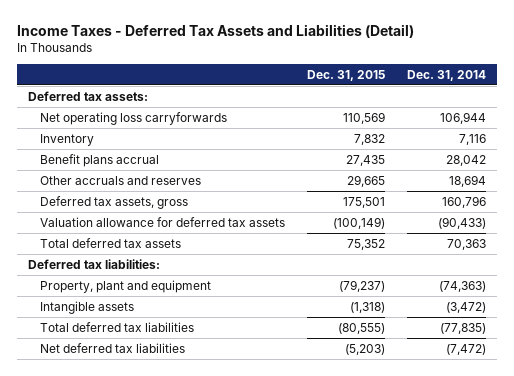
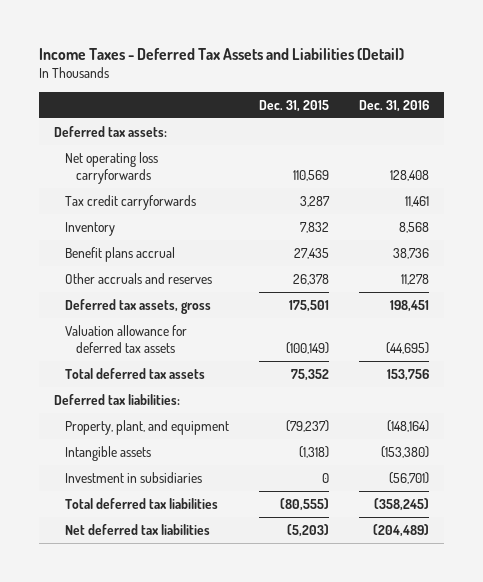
[407,69,487,81] Dec. 31, 2014 -> none
none -> [358,99,429,112] Dec. 31, 2016
none -> [65,194,197,210] Tax credit carryforwards
[347,174,386,187] 29,665 -> [292,273,329,285] 26,378
[40,279,212,293] Property, plant and equipment -> [65,419,230,435] Property, plant, and equipment
none -> [65,471,203,483] Investment in subsidiaries

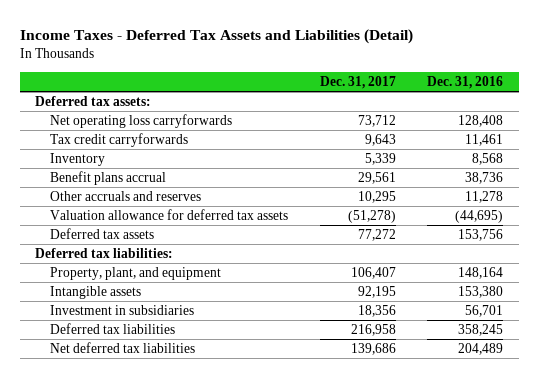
[258,99,329,112] Dec. 31, 2015 -> none
none -> [319,75,396,89] Dec. 31, 2017
[65,298,212,314] Deferred tax assets, gross -> none
[65,367,206,379] Total deferred tax assets -> [49,228,154,240] Deferred tax assets
[386,419,429,432] (148,164) -> [458,267,504,280] 148,164
[380,445,429,458] (153,380) -> [458,286,504,299] 153,380
[388,471,429,484] (56,701) -> [465,305,504,318] 56,701
[65,497,219,509] Total deferred tax liabilities -> [49,323,175,335] Deferred tax liabilities
[373,497,429,511] (358,245) -> [458,324,504,337] 358,245
[372,523,429,537] (204,489) -> [458,343,504,356] 204,489

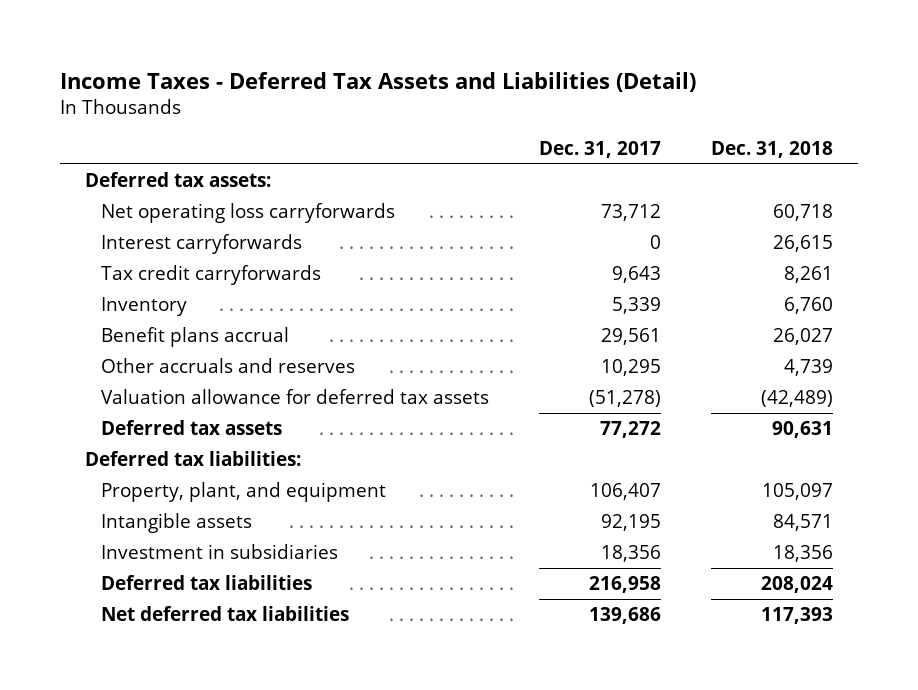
[427,75,504,89] Dec. 31, 2016 -> none
none -> [710,140,833,158] Dec. 31, 2018
none -> [100,234,302,255] Interest carryforwards

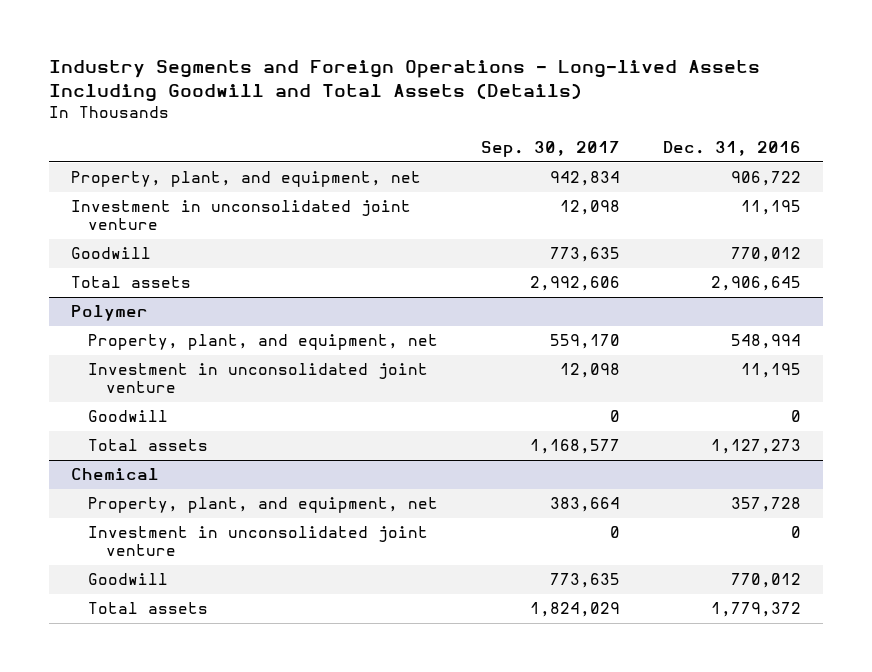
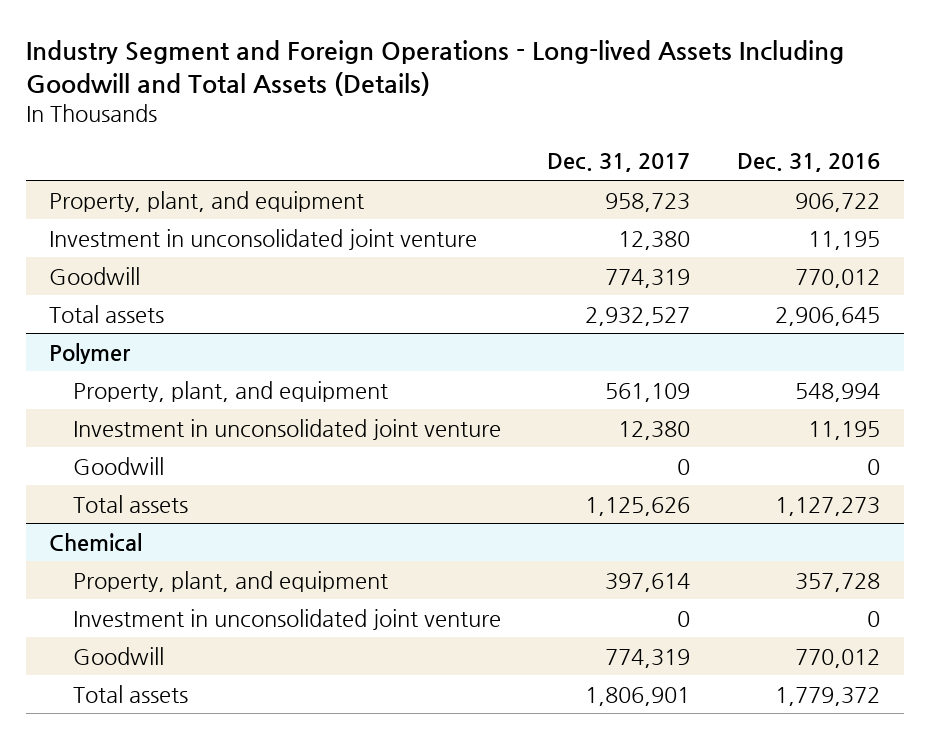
[49,60,761,103] Industry Segments and Foreign Operations - Long-lived Assets Including Goodwill and Total Assets (Details) -> [25,39,844,96] Industry Segment and Foreign Operations - Long-lived Assets Including Goodwill and Total Assets (Details)
[481,141,621,158] Sep. 30, 2017 -> none
none -> [547,153,691,173] Dec. 31, 2017
[70,171,421,188] Property, plant, and equipment, net -> [49,190,365,212] Property, plant, and equipment
[88,334,439,351] Property, plant, and equipment, net -> [72,380,388,402] Property, plant, and equipment
[88,497,439,514] Property, plant, and equipment, net -> [72,570,388,592] Property, plant, and equipment

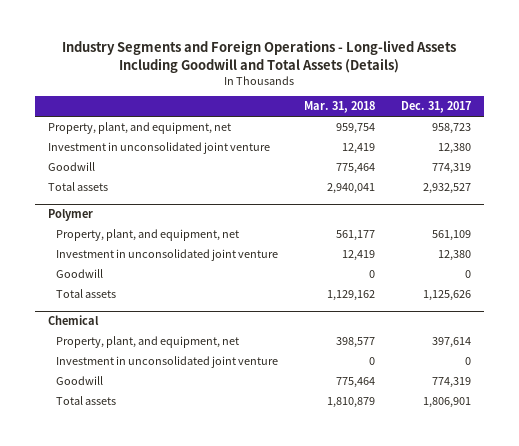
[25,39,844,96] Industry Segment and Foreign Operations - Long-lived Assets Including Goodwill and Total Assets (Details) -> [62,40,457,73] Industry Segments and Foreign Operations - Long-lived Assets Including Goodwill and Total Assets (Details)
[737,153,881,173] Dec. 31, 2016 -> none
none -> [303,101,375,114] Mar. 31, 2018
[49,190,365,212] Property, plant, and equipment -> [47,122,231,135] Property, plant, and equipment, net
[72,380,388,402] Property, plant, and equipment -> [55,229,239,242] Property, plant, and equipment, net
[72,570,388,592] Property, plant, and equipment -> [55,336,239,349] Property, plant, and equipment, net

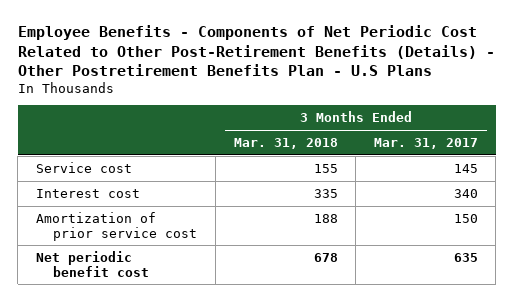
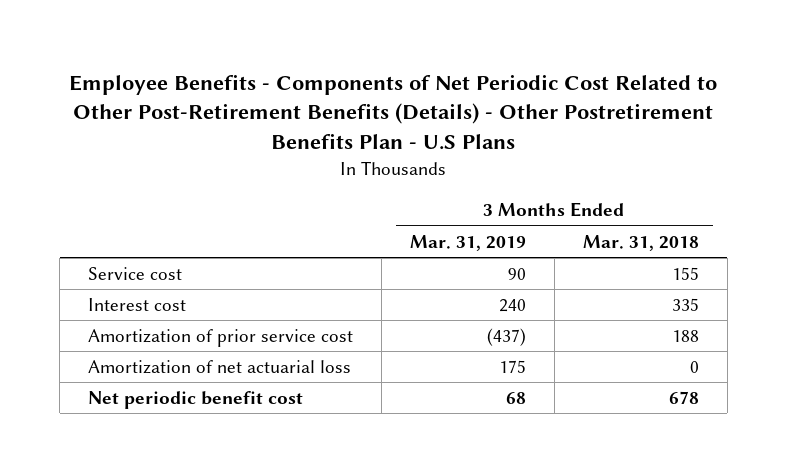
[373,137,478,149] Mar. 31, 2017 -> none
none -> [409,234,526,251] Mar. 31, 2019
none -> [88,359,352,374] Amortization of net actuarial loss

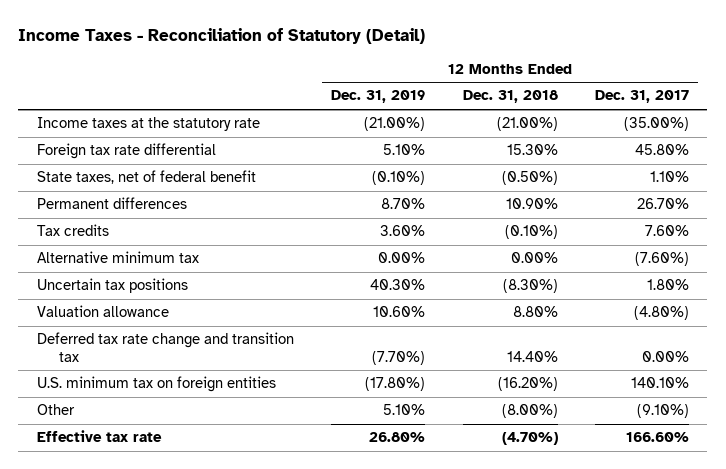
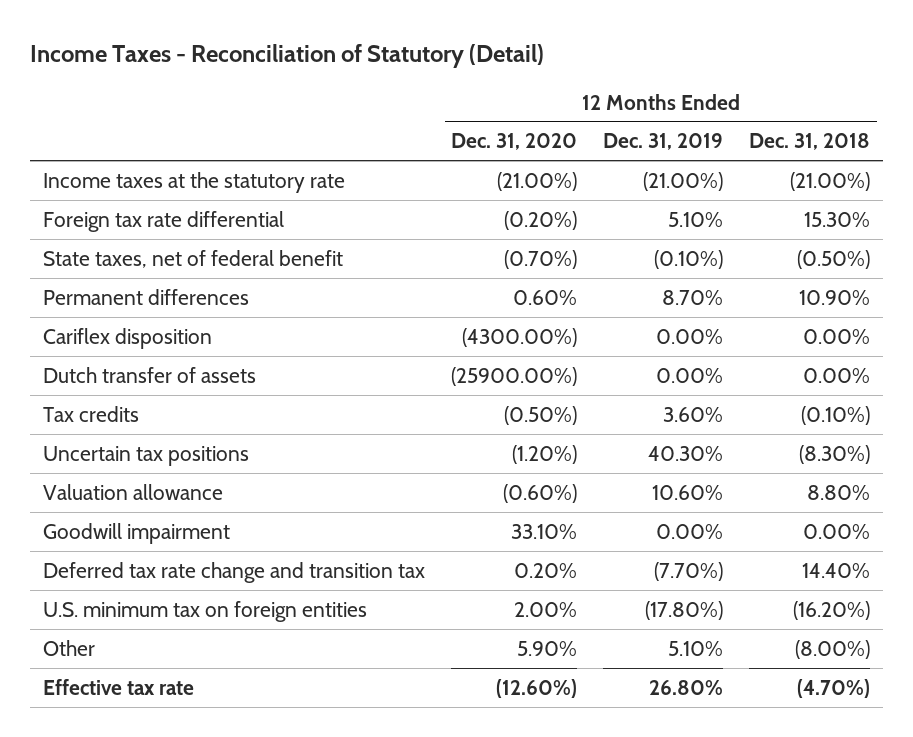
[594,90,689,104] Dec. 31, 2017 -> none
none -> [451,133,578,151] Dec. 31, 2020
none -> [42,327,212,349] Cariflex disposition
none -> [42,366,256,383] Dutch transfer of assets
[36,251,199,264] Alternative minimum tax -> none
none -> [42,522,230,544] Goodwill impairment

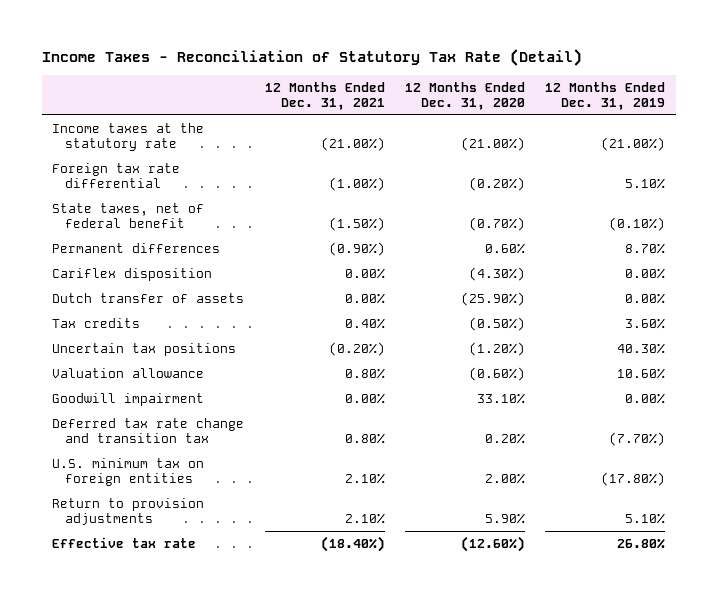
[29,44,544,69] Income Taxes - Reconciliation of Statutory (Detail) -> [42,48,583,66] Income Taxes - Reconciliation of Statutory Tax Rate (Detail)
[749,133,871,151] Dec. 31, 2018 -> none
none -> [264,81,385,110] 12 Months Ended Dec. 31, 2021
[462,327,578,347] (4300.00%) -> [469,267,526,282] (4.30%)
[451,366,578,386] (25900.00%) -> [461,292,526,307] (25.90%)
[42,639,95,656] Other -> [52,498,205,526] Return to provision adjustments

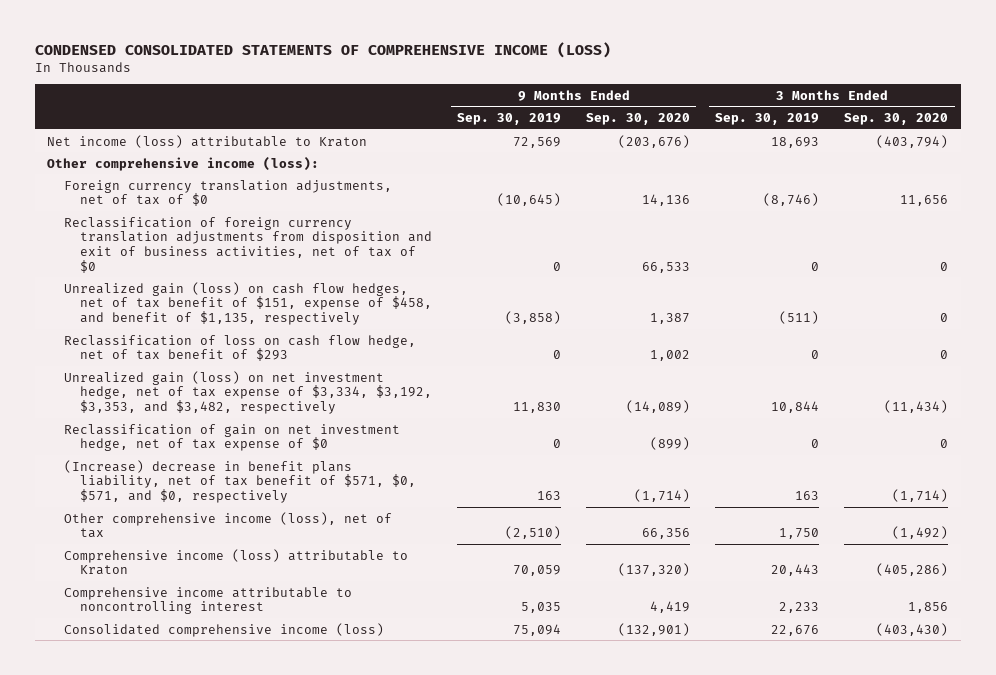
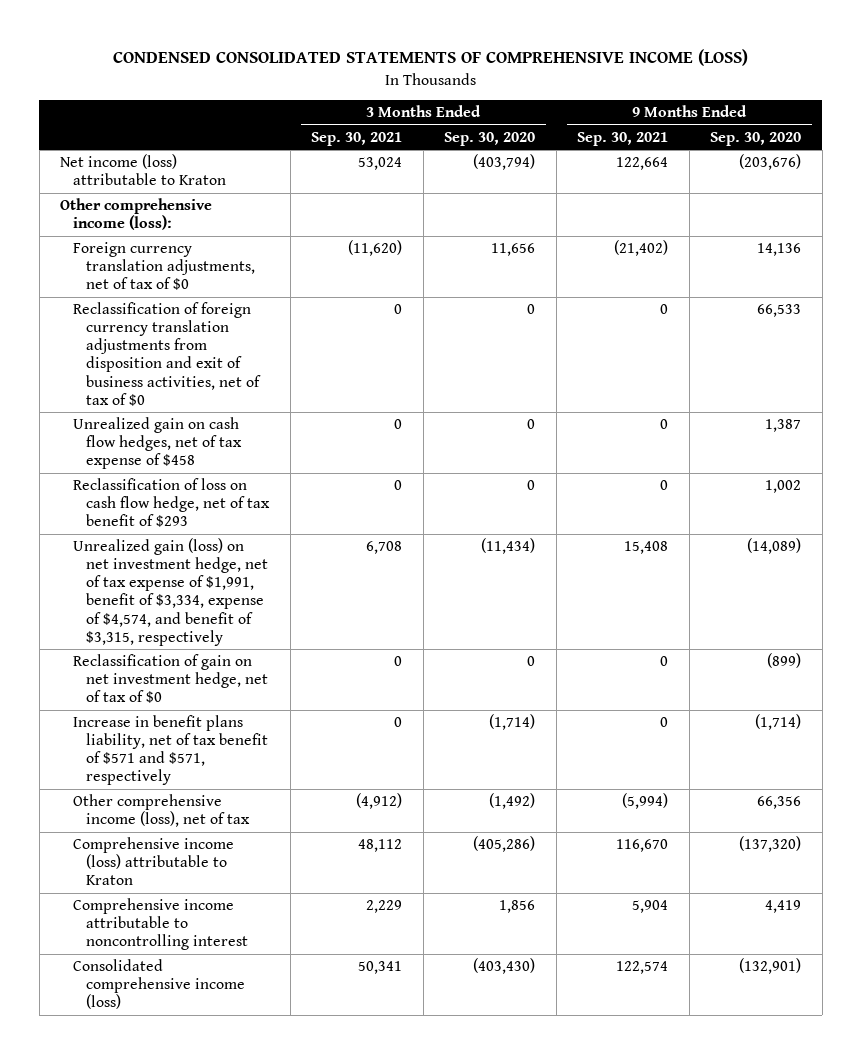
[457,113,562,126] Sep. 30, 2019 -> none
[715,113,820,126] Sep. 30, 2019 -> none
none -> [311,131,403,146] Sep. 30, 2021
none -> [577,131,669,146] Sep. 30, 2021
[63,281,432,326] Unrealized gain (loss) on cash flow hedges, net of tax benefit of $151, expense of $458, and benefit of $1,135, respectively -> [73,417,243,470] Unrealized gain on cash flow hedges, net of tax expense of $458
[63,370,432,415] Unrealized gain (loss) on net investment hedge, net of tax expense of $3,334, $3,192, $3,353, and $3,482, respectively -> [73,538,269,646] Unrealized gain (loss) on net investment hedge, net of tax expense of $1,991, benefit of $3,334, expense of $4,574, and benefit of $3,315, respectively
[63,423,400,452] Reclassification of gain on net investment hedge, net of tax expense of $0 -> [73,654,269,704] Reclassification of gain on net investment hedge, net of tax of $0
[63,459,416,504] (Increase) decrease in benefit plans liability, net of tax benefit of $571, $0, $571, and $0, respectively -> [73,715,269,786] Increase in benefit plans liability, net of tax benefit of $571 and $571, respectively

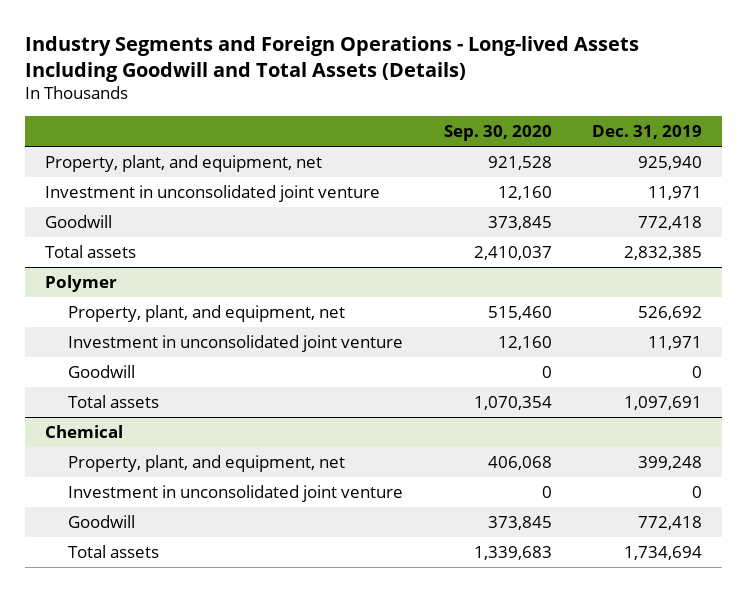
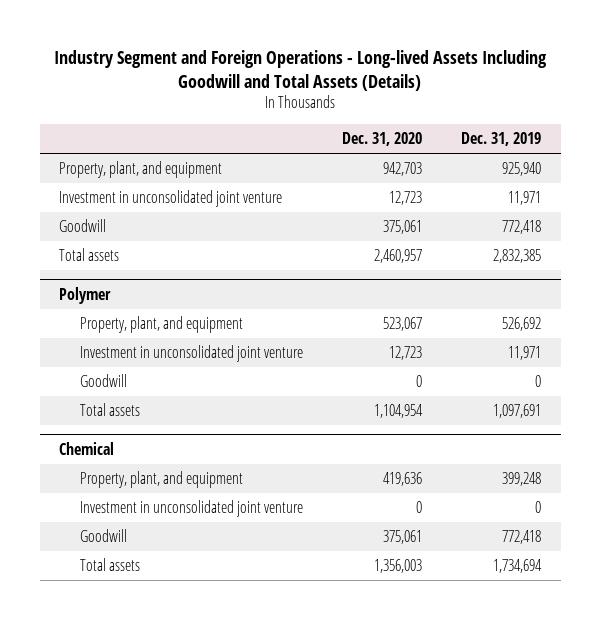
[24,35,639,82] Industry Segments and Foreign Operations - Long-lived Assets Including Goodwill and Total Assets (Details) -> [54,49,548,91] Industry Segment and Foreign Operations - Long-lived Assets Including Goodwill and Total Assets (Details)
[443,125,552,142] Sep. 30, 2020 -> none
none -> [341,131,422,146] Dec. 31, 2020
[44,154,322,172] Property, plant, and equipment, net -> [59,161,223,179] Property, plant, and equipment
[68,304,346,322] Property, plant, and equipment, net -> [79,316,243,334] Property, plant, and equipment
[68,454,346,472] Property, plant, and equipment, net -> [79,471,243,489] Property, plant, and equipment

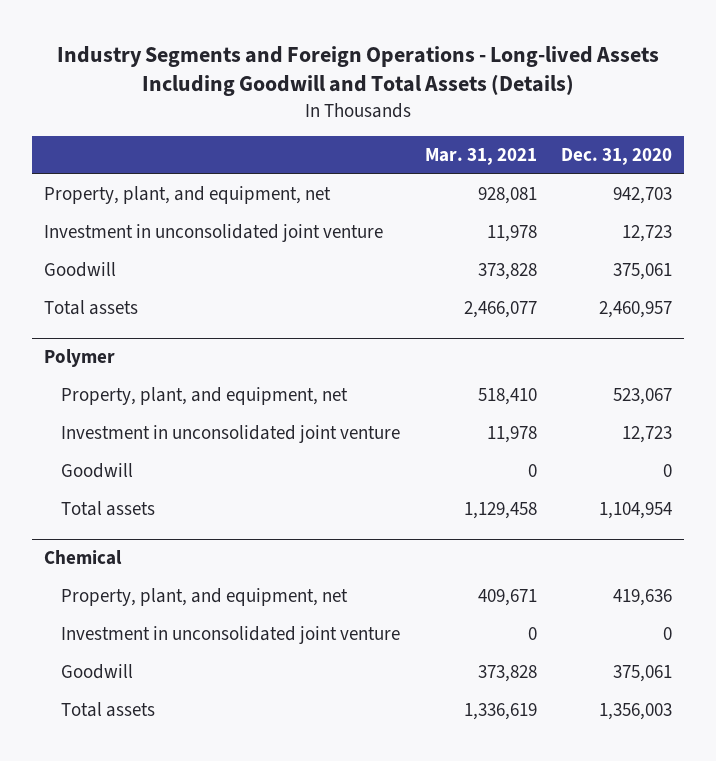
[54,49,548,91] Industry Segment and Foreign Operations - Long-lived Assets Including Goodwill and Total Assets (Details) -> [56,45,659,97] Industry Segments and Foreign Operations - Long-lived Assets Including Goodwill and Total Assets (Details)
[461,131,542,146] Dec. 31, 2019 -> none
none -> [424,148,537,166] Mar. 31, 2021
[59,161,223,179] Property, plant, and equipment -> [44,186,332,205] Property, plant, and equipment, net
[79,316,243,334] Property, plant, and equipment -> [61,387,349,406] Property, plant, and equipment, net
[79,471,243,489] Property, plant, and equipment -> [61,588,349,607] Property, plant, and equipment, net

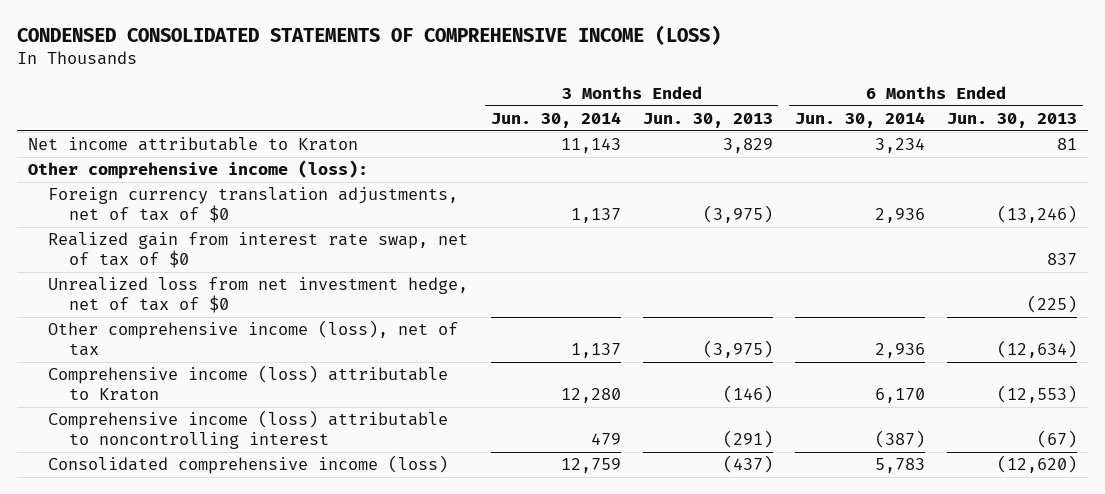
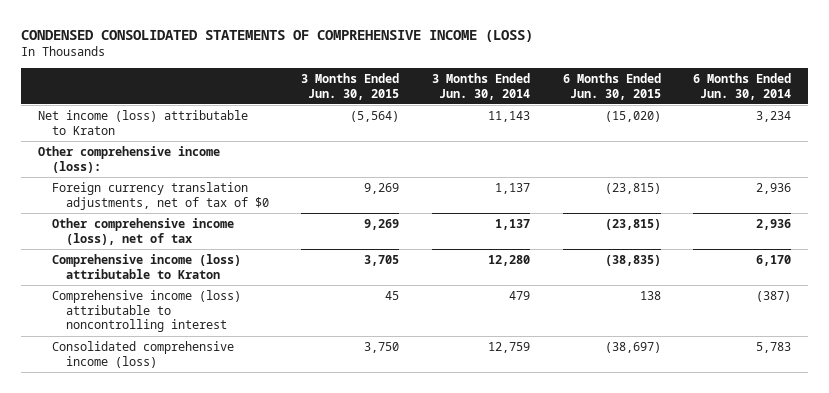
[642,112,773,128] Jun. 30, 2013 -> none
[947,112,1078,128] Jun. 30, 2013 -> none
none -> [301,72,400,100] 3 Months Ended Jun. 30, 2015
none -> [562,72,661,100] 6 Months Ended Jun. 30, 2015
[27,137,358,152] Net income attributable to Kraton -> [37,109,248,135] Net income (loss) attributable to Kraton
[48,232,469,268] Realized gain from interest rate swap, net of tax of $0 -> none
[48,277,469,313] Unrealized loss from net investment hedge, net of tax of $0 -> none

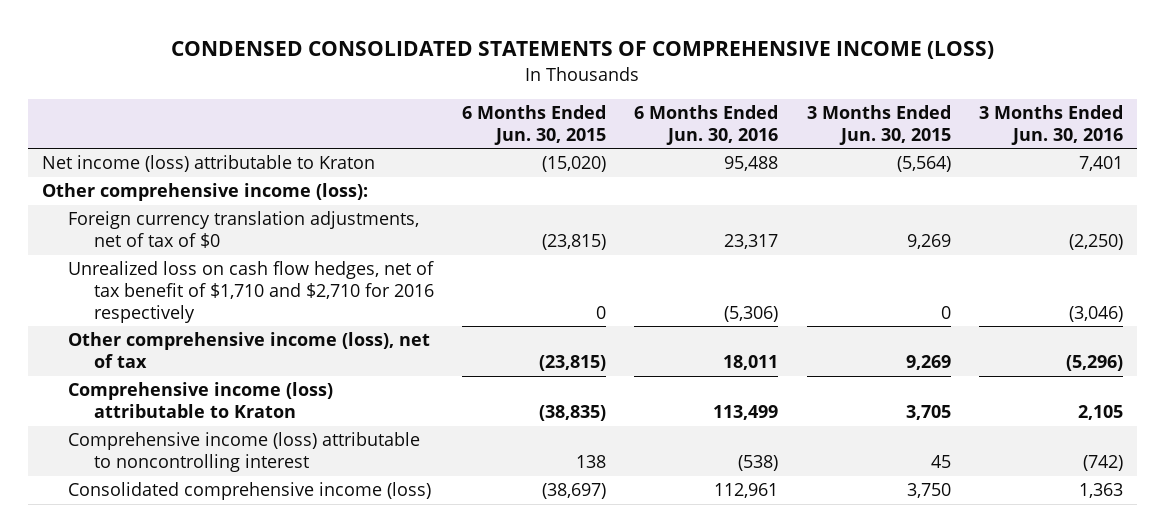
[431,72,530,100] 3 Months Ended Jun. 30, 2014 -> none
[693,72,792,100] 6 Months Ended Jun. 30, 2014 -> none
none -> [634,105,779,145] 6 Months Ended Jun. 30, 2016
none -> [978,105,1123,145] 3 Months Ended Jun. 30, 2016
none -> [67,261,434,323] Unrealized loss on cash flow hedges, net of tax benefit of $1,710 and $2,710 for 2016 respectively

